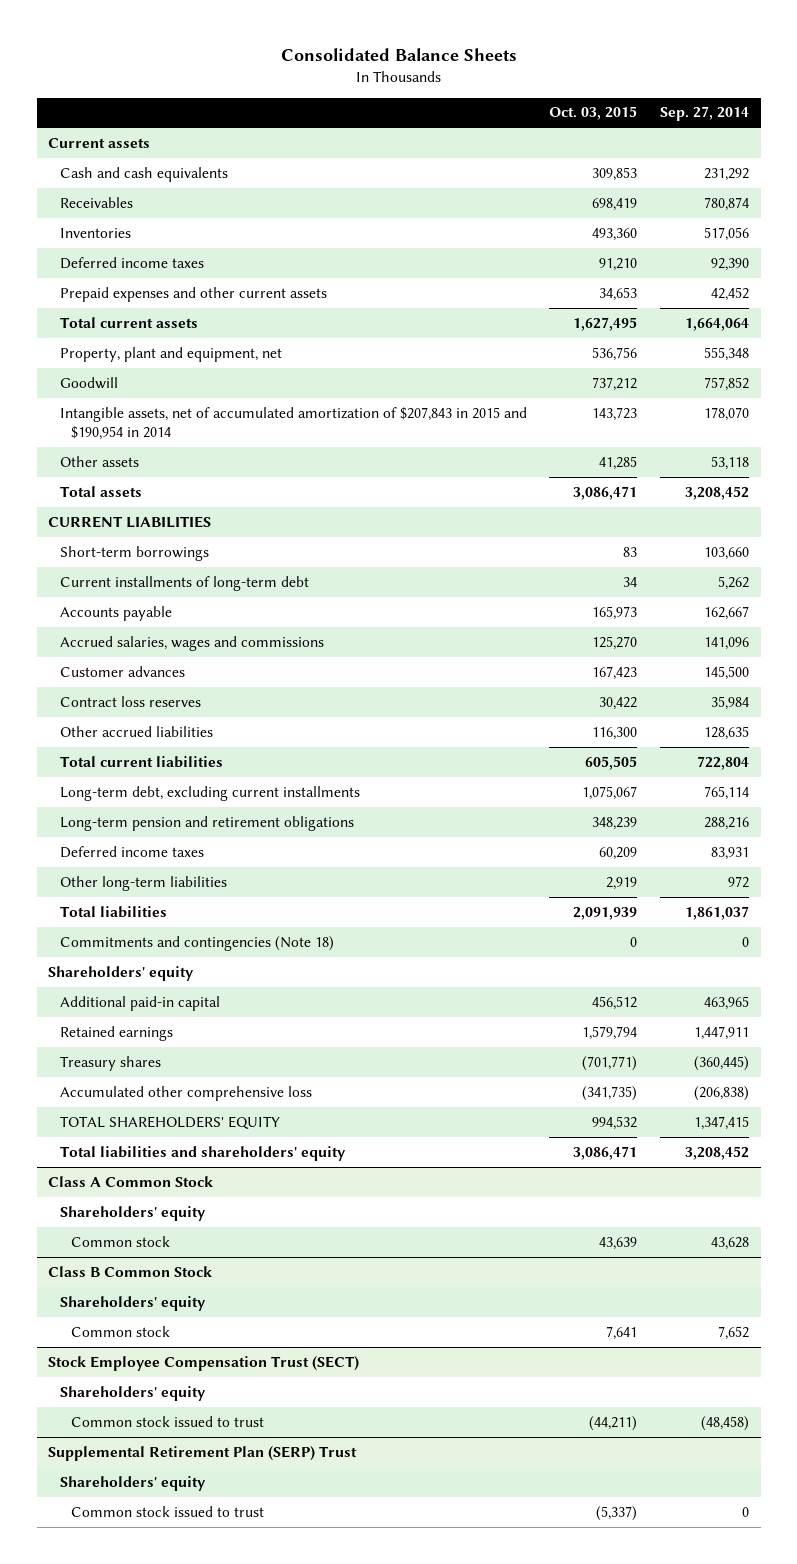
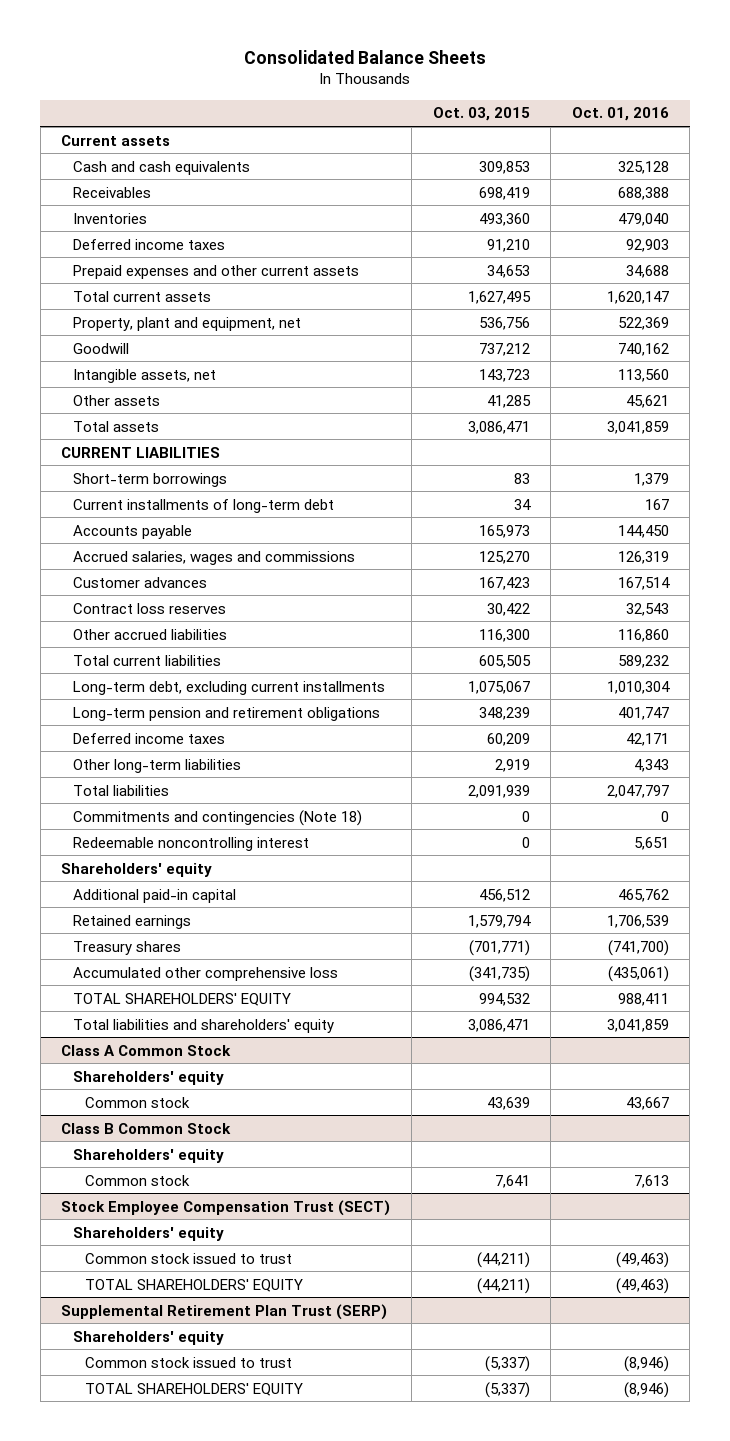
[660,106,750,122] Sep. 27, 2014 -> none
none -> [571,107,669,122] Oct. 01, 2016
[59,406,527,441] Intangible assets, net of accumulated amortization of $207,843 in 2015 and $190,954 in 2014 -> [73,368,217,383] Intangible assets, net
none -> [73,836,310,851] Redeemable noncontrolling interest
none -> [84,1278,303,1292] TOTAL SHAREHOLDERS' EQUITY
[48,1445,358,1461] Supplemental Retirement Plan (SERP) Trust -> [61,1303,388,1320] Supplemental Retirement Plan Trust (SERP)
none -> [84,1382,303,1396] TOTAL SHAREHOLDERS' EQUITY

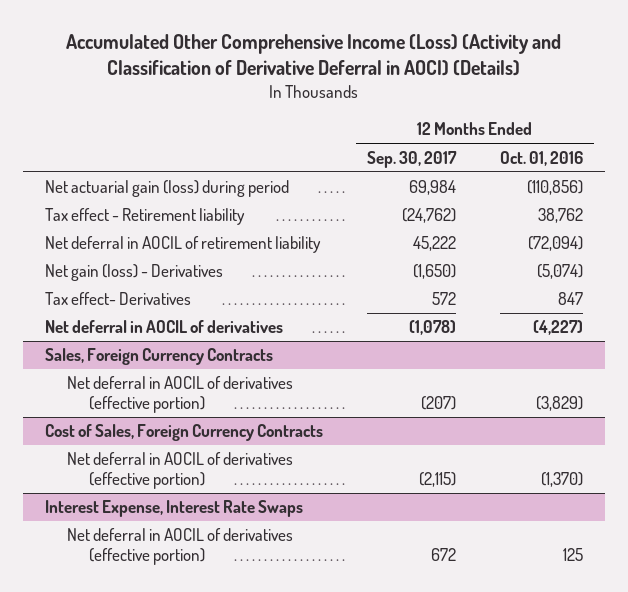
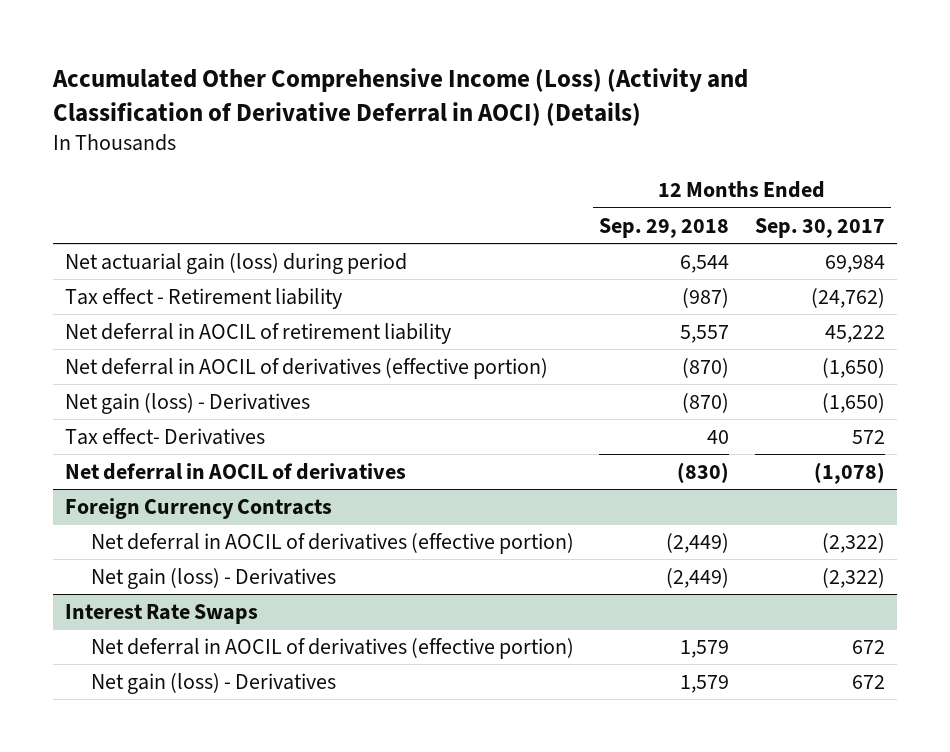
[499,150,583,166] Oct. 01, 2016 -> none
none -> [599,217,730,238] Sep. 29, 2018
none -> [65,357,549,379] Net deferral in AOCIL of derivatives (effective portion)
[44,424,323,442] Cost of Sales, Foreign Currency Contracts -> none
[66,452,293,489] Net deferral in AOCIL of derivatives (effective portion) -> none
[44,348,273,366] Sales, Foreign Currency Contracts -> [65,497,333,519] Foreign Currency Contracts
[420,395,456,410] (207) -> [821,532,885,553] (2,322)
none -> [91,567,337,589] Net gain (loss) - Derivatives
[44,500,303,518] Interest Expense, Interest Rate Swaps -> [65,603,259,624] Interest Rate Swaps
none -> [91,672,337,694] Net gain (loss) - Derivatives

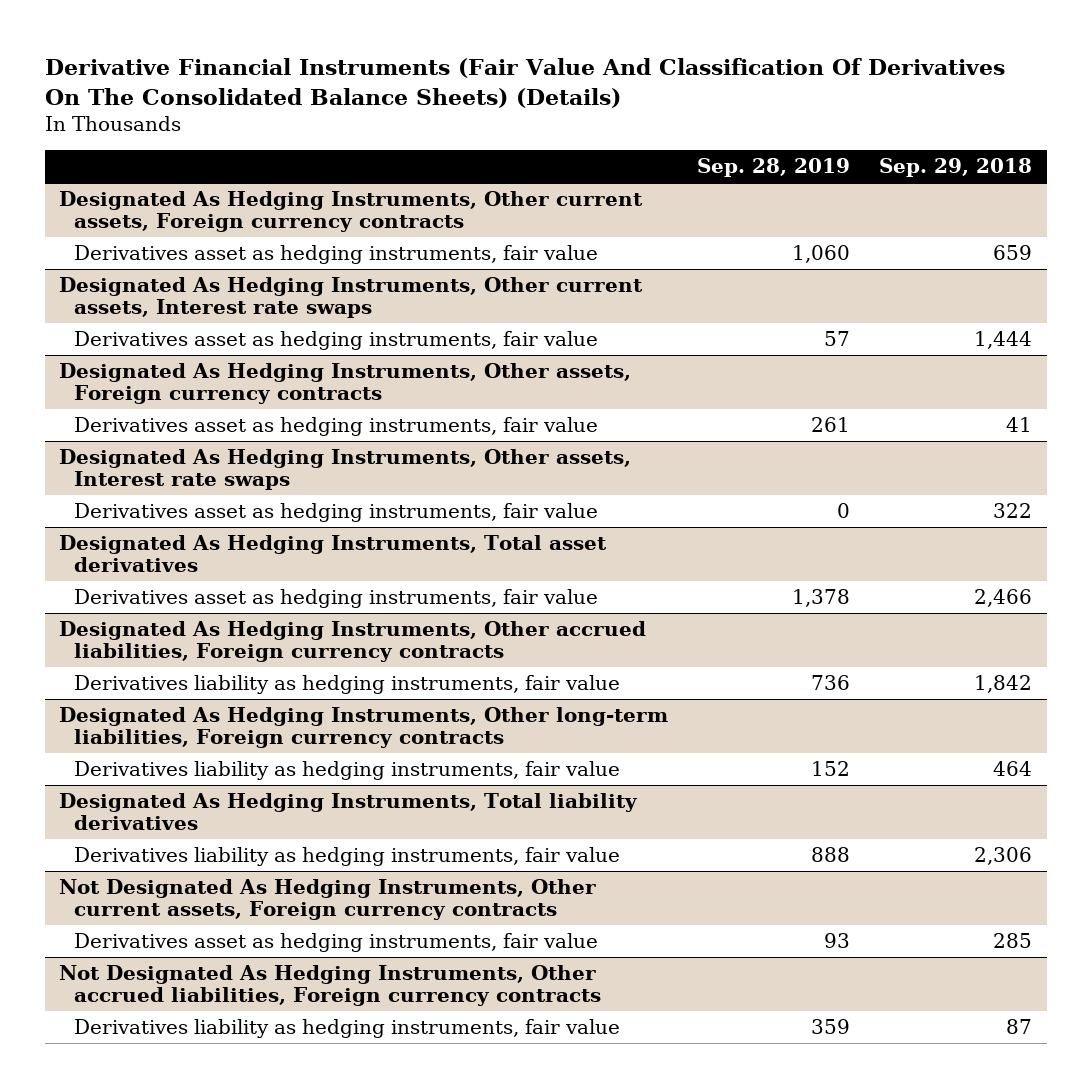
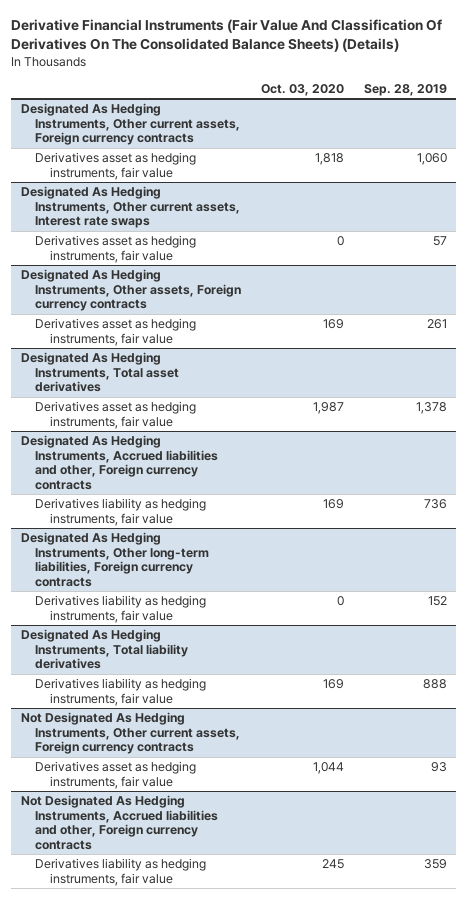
[879,158,1033,178] Sep. 29, 2018 -> none
none -> [261,83,345,96] Oct. 03, 2020
[59,449,632,491] Designated As Hedging Instruments, Other assets, Interest rate swaps -> none
[74,503,599,523] Derivatives asset as hedging instruments, fair value -> none
[59,621,647,663] Designated As Hedging Instruments, Other accrued liabilities, Foreign currency contracts -> [20,435,219,490] Designated As Hedging Instruments, Accrued liabilities and other, Foreign currency contracts
[59,965,602,1007] Not Designated As Hedging Instruments, Other accrued liabilities, Foreign currency contracts -> [20,795,219,850] Not Designated As Hedging Instruments, Accrued liabilities and other, Foreign currency contracts

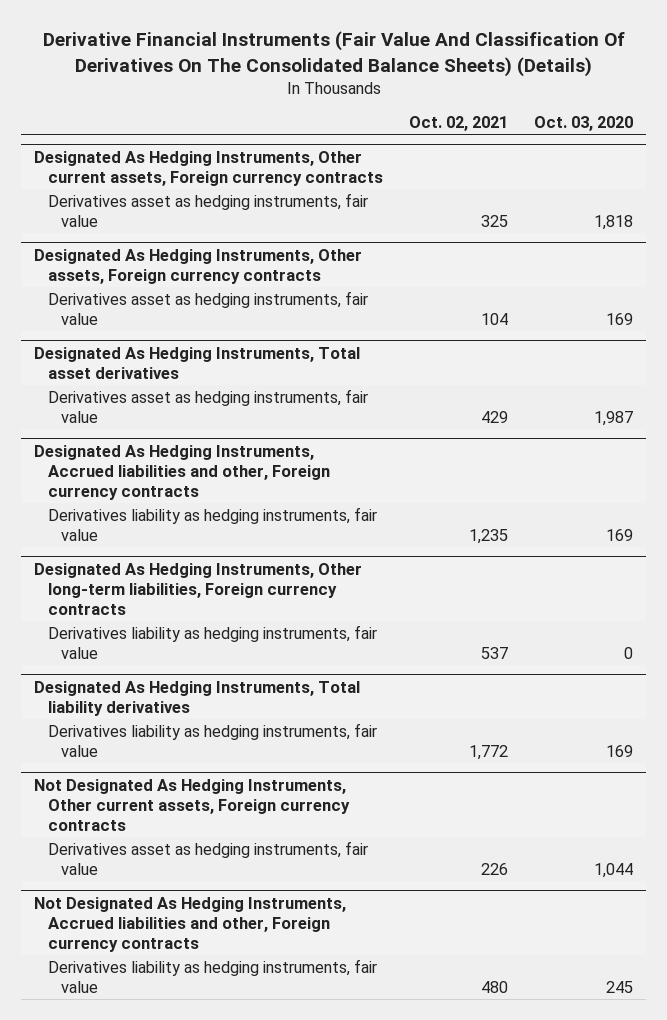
[363,83,447,96] Sep. 28, 2019 -> none
none -> [408,115,508,131] Oct. 02, 2021
[20,186,241,229] Designated As Hedging Instruments, Other current assets, Interest rate swaps -> none
[35,235,197,263] Derivatives asset as hedging instruments, fair value -> none

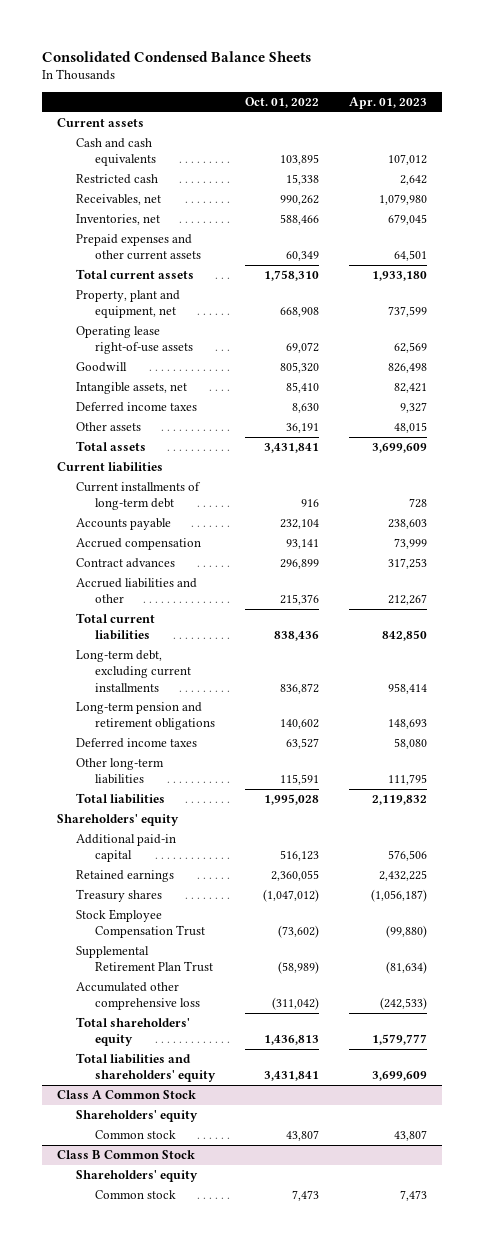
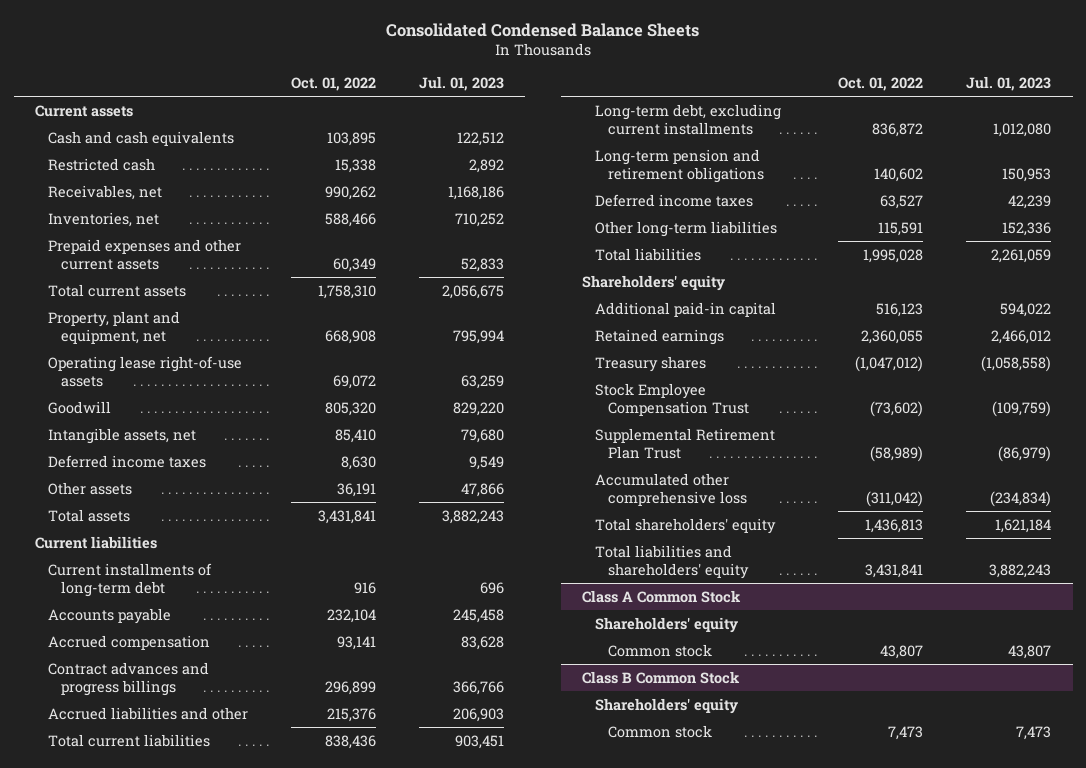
[349,96,428,109] Apr. 01, 2023 -> none
none -> [418,76,504,92] Jul. 01, 2023
[75,558,175,569] Contract advances -> [47,661,209,696] Contract advances and progress billings

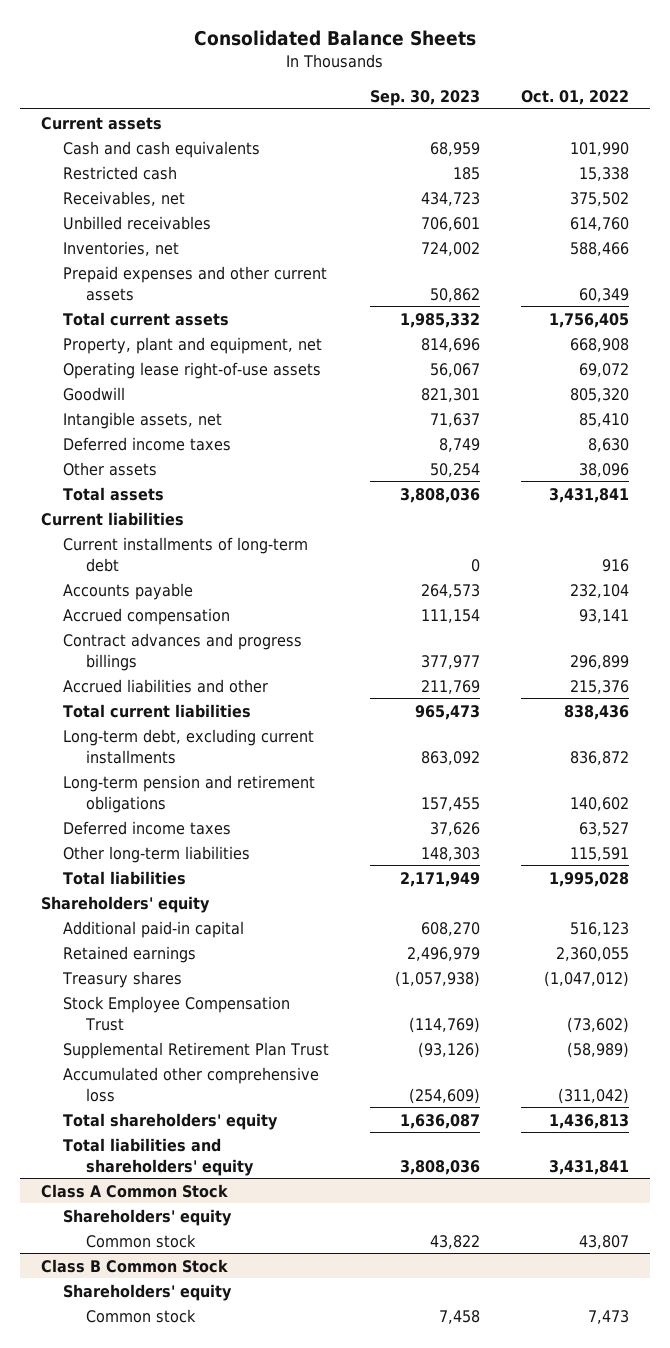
[386,22,700,37] Consolidated Condensed Balance Sheets -> [193,30,476,47] Consolidated Balance Sheets
[418,76,504,92] Jul. 01, 2023 -> none
none -> [370,89,481,106] Sep. 30, 2023
[326,131,376,146] 103,895 -> [570,141,630,156] 101,990
[324,185,376,200] 990,262 -> [570,191,630,206] 375,502
none -> [63,215,212,230] Unbilled receivables
[317,284,376,299] 1,758,310 -> [549,312,630,328] 1,756,405
[336,482,376,497] 36,191 -> [579,462,630,477] 38,096

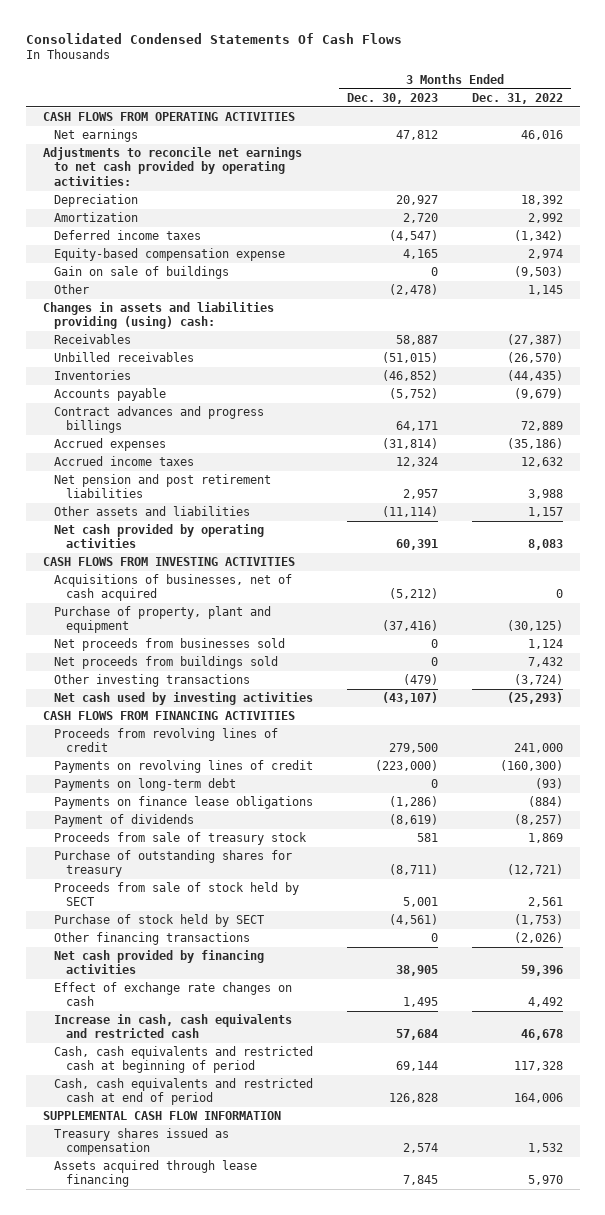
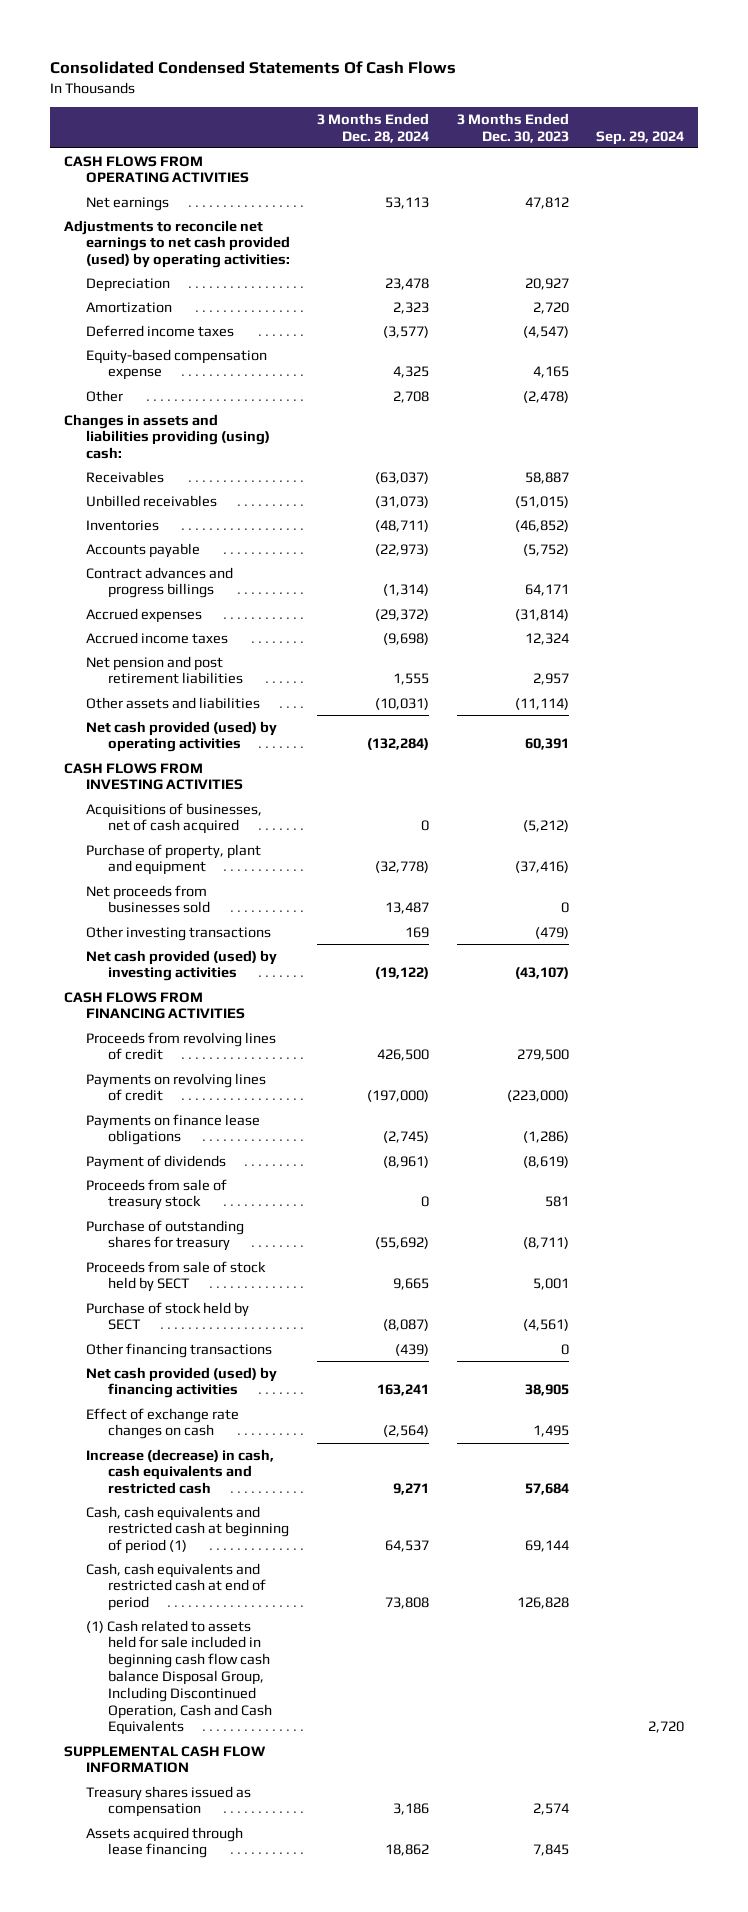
[471,92,563,104] Dec. 31, 2022 -> none
none -> [317,112,430,143] 3 Months Ended Dec. 28, 2024
none -> [596,130,685,145] Sep. 29, 2024
[42,147,302,186] Adjustments to reconcile net earnings to net cash provided by operating activities: -> [64,219,291,269] Adjustments to reconcile net earnings to net cash provided (used) by operating activities:
[54,266,230,280] Gain on sale of buildings -> none
[54,524,265,549] Net cash provided by operating activities -> [86,720,278,753] Net cash provided (used) by operating activities
[54,656,279,670] Net proceeds from buildings sold -> none
[54,692,314,706] Net cash used by investing activities -> [86,949,278,982] Net cash provided (used) by investing activities
[54,778,237,792] Payments on long-term debt -> none
[54,950,265,975] Net cash provided by financing activities -> [86,1366,278,1399] Net cash provided (used) by financing activities
[54,1014,293,1039] Increase in cash, cash equivalents and restricted cash -> [86,1448,275,1495] Increase (decrease) in cash, cash equivalents and restricted cash
[54,1046,314,1074] Cash, cash equivalents and restricted cash at beginning of period -> [86,1505,289,1555] Cash, cash equivalents and restricted cash at beginning of period (1)
none -> [86,1619,272,1736] (1) Cash related to assets held for sale included in beginning cash flow cash balance Disposal Group, Including Discontinued Operation, Cash and Cash Equivalents

